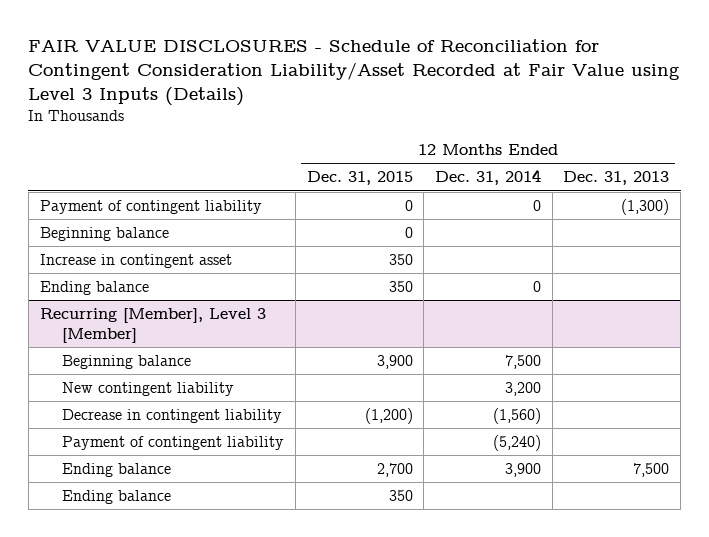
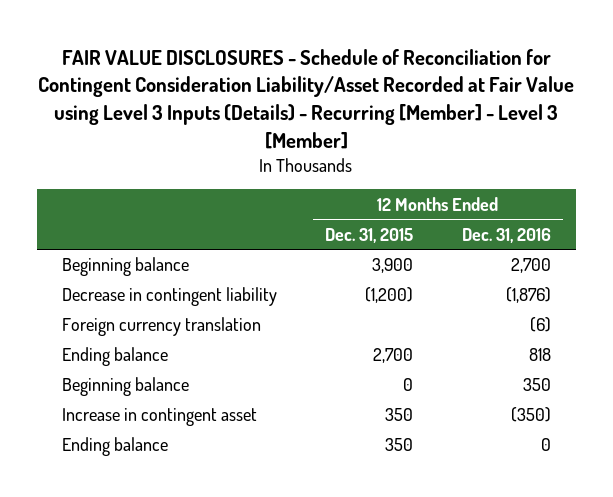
[28,39,681,107] FAIR VALUE DISCLOSURES - Schedule of Reconciliation for Contingent Consideration Liability/Asset Recorded at Fair Value using Level 3 Inputs (Details) -> [38,48,575,149] FAIR VALUE DISCLOSURES - Schedule of Reconciliation for Contingent Consideration Liability/Asset Recorded at Fair Value using Level 3 Inputs (Details) - Recurring [Member] - Level 3 [Member]
[435,169,542,186] Dec. 31, 2014 -> none
[563,171,670,186] Dec. 31, 2013 -> none
none -> [462,227,552,243] Dec. 31, 2016
[39,199,262,214] Payment of contingent liability -> none
[39,280,149,295] Ending balance -> none
[39,307,266,343] Recurring [Member], Level 3 [Member] -> none
[62,381,235,396] New contingent liability -> none
[62,435,285,450] Payment of contingent liability -> none
none -> [61,317,261,337] Foreign currency translation
[39,226,169,241] Beginning balance -> [61,377,189,397] Beginning balance
[39,253,232,268] Increase in contingent asset -> [61,408,257,427] Increase in contingent asset

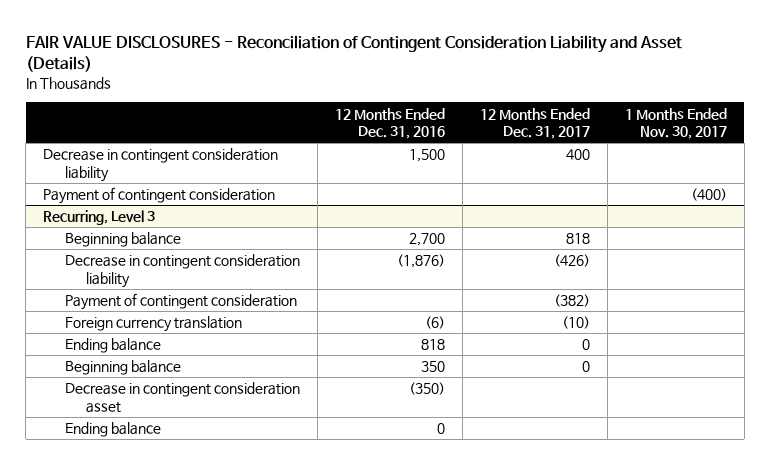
[38,48,575,149] FAIR VALUE DISCLOSURES - Schedule of Reconciliation for Contingent Consideration Liability/Asset Recorded at Fair Value using Level 3 Inputs (Details) - Recurring [Member] - Level 3 [Member] -> [25,34,682,73] FAIR VALUE DISCLOSURES - Reconciliation of Contingent Consideration Liability and Asset (Details)
[325,227,414,243] Dec. 31, 2015 -> none
none -> [479,107,590,139] 12 Months Ended Dec. 31, 2017
none -> [624,107,727,139] 1 Months Ended Nov. 30, 2017
none -> [43,148,279,182] Decrease in contingent consideration liability
none -> [43,187,276,205] Payment of contingent consideration
none -> [43,210,156,226] Recurring, Level 3
[61,287,277,307] Decrease in contingent liability -> [64,254,300,288] Decrease in contingent consideration liability
none -> [64,293,297,311] Payment of contingent consideration
[61,408,257,427] Increase in contingent asset -> [64,382,300,413] Decrease in contingent consideration asset

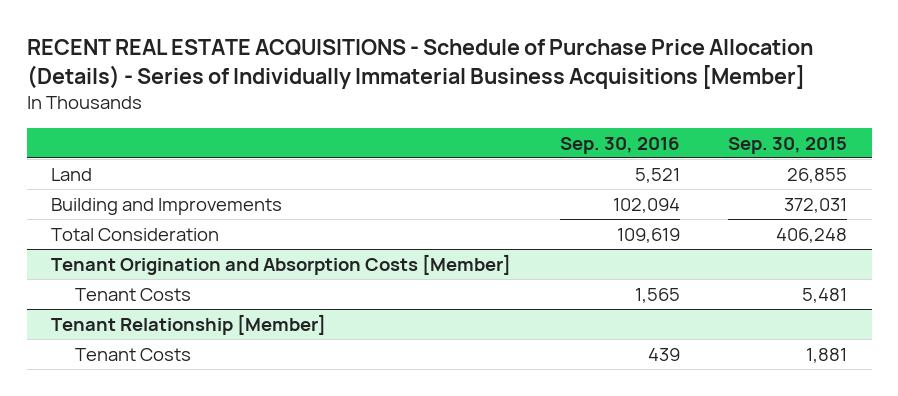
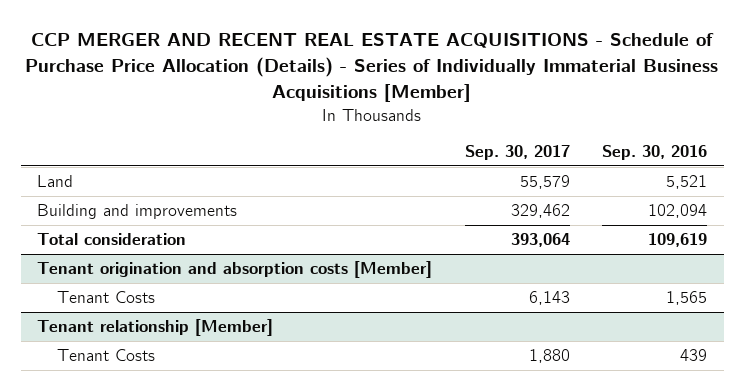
[26,39,813,90] RECENT REAL ESTATE ACQUISITIONS - Schedule of Purchase Price Allocation (Details) - Series of Individually Immaterial Business Acquisitions [Member] -> [25,33,719,103] CCP MERGER AND RECENT REAL ESTATE ACQUISITIONS - Schedule of Purchase Price Allocation (Details) - Series of Individually Immaterial Business Acquisitions [Member]
[728,136,848,154] Sep. 30, 2015 -> none
none -> [464,145,570,161] Sep. 30, 2017
[50,197,282,215] Building and Improvements -> [36,204,237,220] Building and improvements
[50,227,219,241] Total Consideration -> [36,233,186,246] Total consideration
[50,253,511,275] Tenant Origination and Absorption Costs [Member] -> [36,261,432,279] Tenant origination and absorption costs [Member]
[50,313,326,335] Tenant Relationship [Member] -> [36,319,273,337] Tenant relationship [Member]

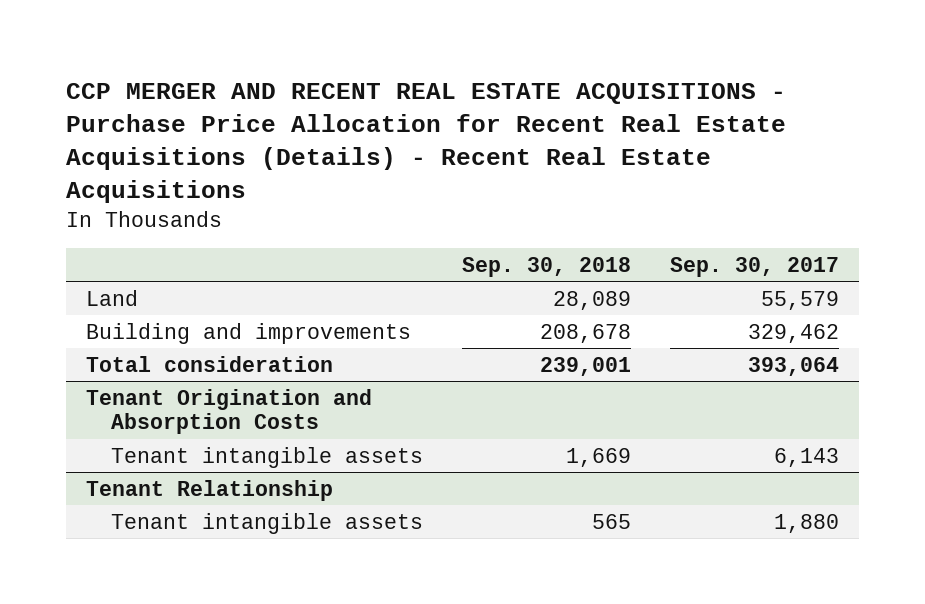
[25,33,719,103] CCP MERGER AND RECENT REAL ESTATE ACQUISITIONS - Schedule of Purchase Price Allocation (Details) - Series of Individually Immaterial Business Acquisitions [Member] -> [66,83,787,204] CCP MERGER AND RECENT REAL ESTATE ACQUISITIONS - Purchase Price Allocation for Recent Real Estate Acquisitions (Details) - Recent Real Estate Acquisitions
[602,145,708,161] Sep. 30, 2016 -> none
none -> [462,256,632,277] Sep. 30, 2018
[36,261,432,279] Tenant origination and absorption costs [Member] -> [85,388,372,435] Tenant Origination and Absorption Costs
[56,291,155,304] Tenant Costs -> [111,446,424,468] Tenant intangible assets
[36,319,273,337] Tenant relationship [Member] -> [85,479,333,501] Tenant Relationship
[56,349,155,362] Tenant Costs -> [111,512,424,534] Tenant intangible assets

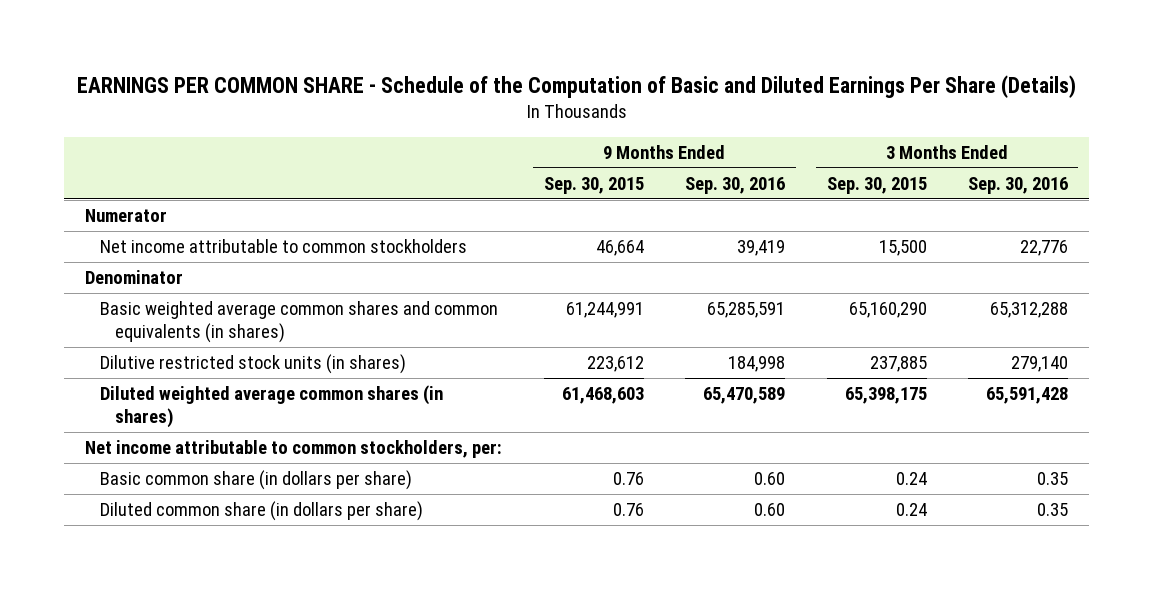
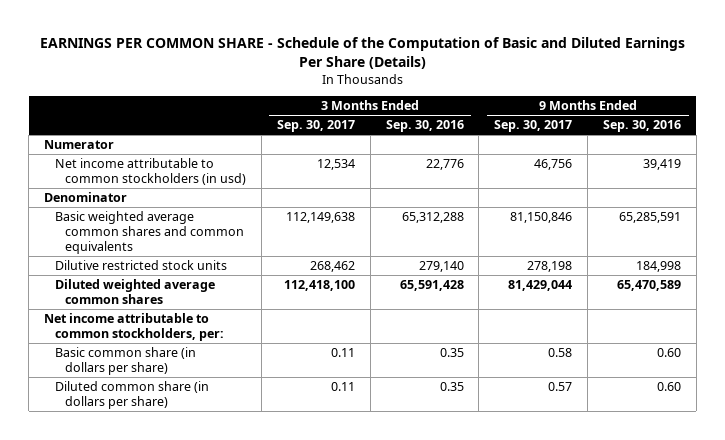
[543,176,644,194] Sep. 30, 2015 -> none
[826,176,927,194] Sep. 30, 2015 -> none
none -> [276,120,355,133] Sep. 30, 2017
none -> [494,120,573,133] Sep. 30, 2017
[100,239,468,254] Net income attributable to common stockholders -> [54,157,247,186] Net income attributable to common stockholders (in usd)
[100,301,499,343] Basic weighted average common shares and common equivalents (in shares) -> [54,210,245,255] Basic weighted average common shares and common equivalents
[100,354,407,375] Dilutive restricted stock units (in shares) -> [54,259,227,270] Dilutive restricted stock units
[100,385,444,428] Diluted weighted average common shares (in shares) -> [54,278,215,305] Diluted weighted average common shares

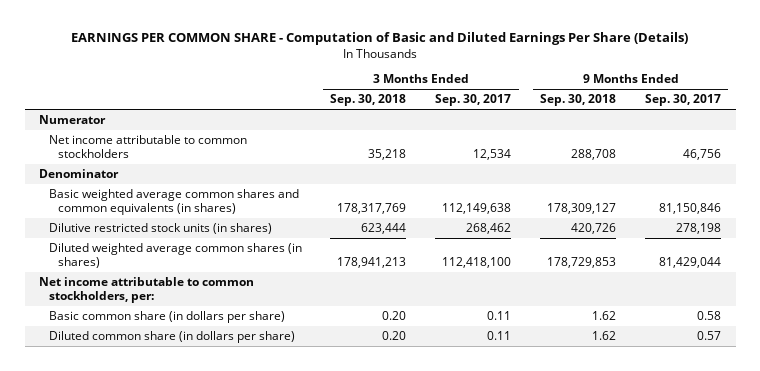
[39,37,685,70] EARNINGS PER COMMON SHARE - Schedule of the Computation of Basic and Diluted Earnings Per Share (Details) -> [71,32,689,46] EARNINGS PER COMMON SHARE - Computation of Basic and Diluted Earnings Per Share (Details)
[385,120,464,133] Sep. 30, 2016 -> none
[602,120,681,133] Sep. 30, 2016 -> none
none -> [330,94,407,107] Sep. 30, 2018
none -> [540,94,617,107] Sep. 30, 2018
[54,157,247,186] Net income attributable to common stockholders (in usd) -> [48,135,247,159] Net income attributable to common stockholders
[54,210,245,255] Basic weighted average common shares and common equivalents -> [48,189,299,216] Basic weighted average common shares and common equivalents (in shares)
[54,259,227,270] Dilutive restricted stock units -> [48,223,272,235] Dilutive restricted stock units (in shares)
[54,278,215,305] Diluted weighted average common shares -> [48,243,302,269] Diluted weighted average common shares (in shares)

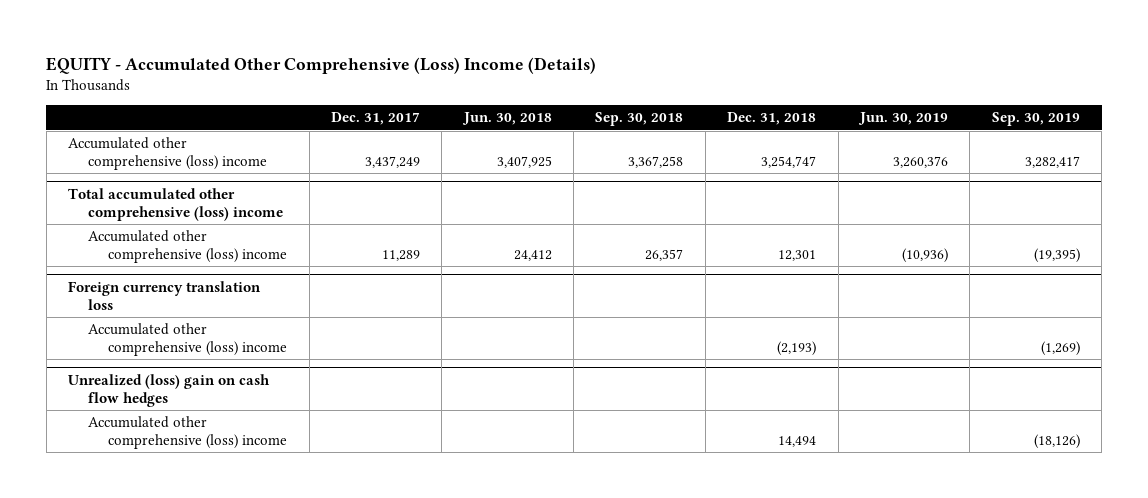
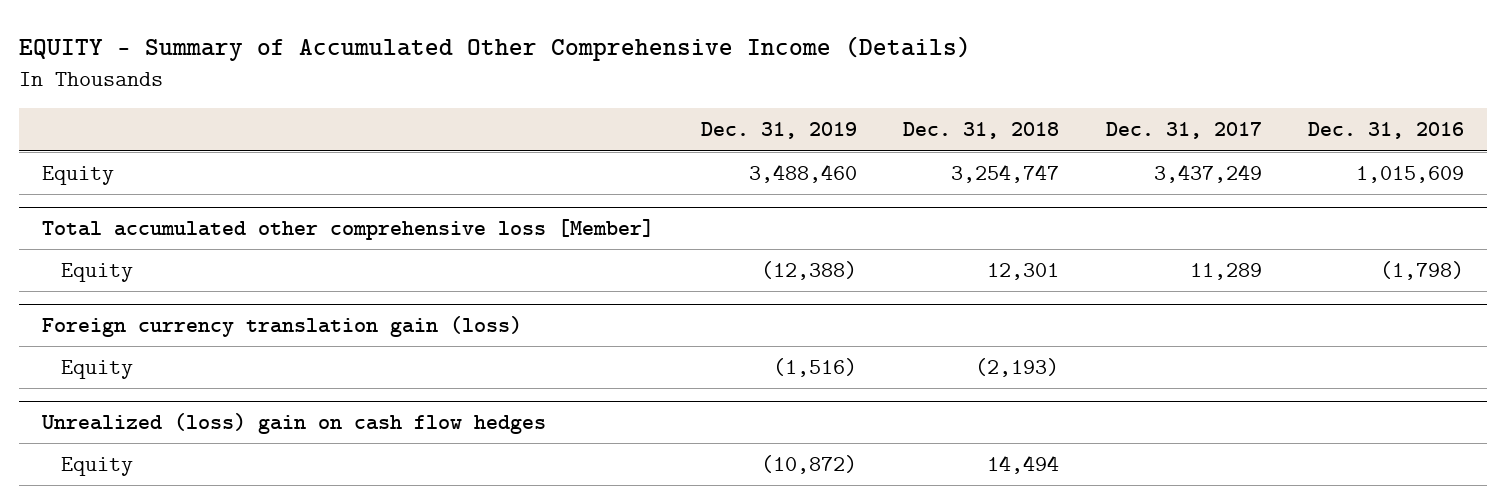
[46,56,597,74] EQUITY - Accumulated Other Comprehensive (Loss) Income (Details) -> [19,35,972,61] EQUITY - Summary of Accumulated Other Comprehensive Income (Details)
[461,112,552,126] Jun. 30, 2018 -> none
[595,112,684,127] Sep. 30, 2018 -> none
[858,112,949,126] Jun. 30, 2019 -> none
[991,112,1080,127] Sep. 30, 2019 -> none
none -> [700,122,857,140] Dec. 31, 2019
none -> [1307,122,1464,140] Dec. 31, 2016
[67,137,268,170] Accumulated other comprehensive (loss) income -> [42,166,115,186] Equity
[67,188,284,221] Total accumulated other comprehensive (loss) income -> [42,219,655,241] Total accumulated other comprehensive loss [Member]
[88,230,288,263] Accumulated other comprehensive (loss) income -> [60,263,133,283] Equity
[67,281,261,310] Foreign currency translation loss -> [42,316,523,338] Foreign currency translation gain (loss)
[88,323,288,356] Accumulated other comprehensive (loss) income -> [60,360,133,380] Equity
[88,416,288,449] Accumulated other comprehensive (loss) income -> [60,457,133,477] Equity

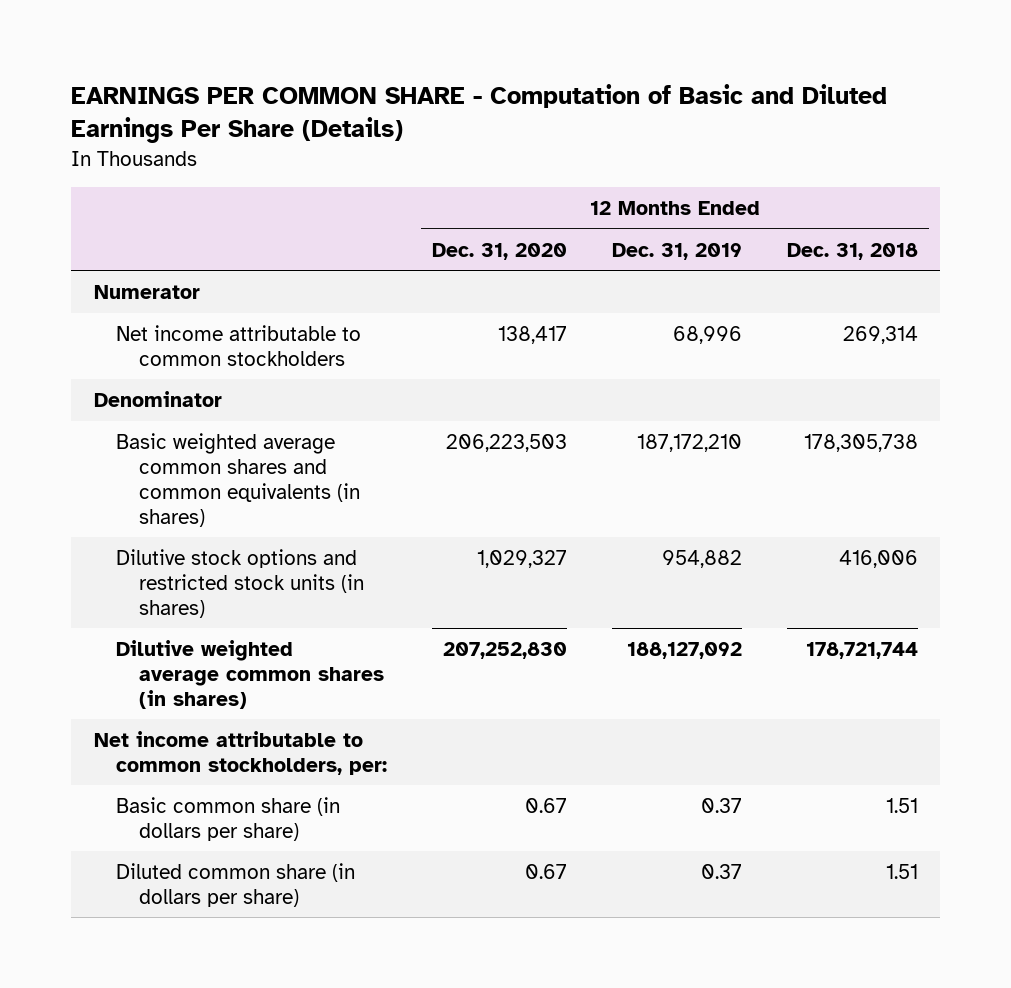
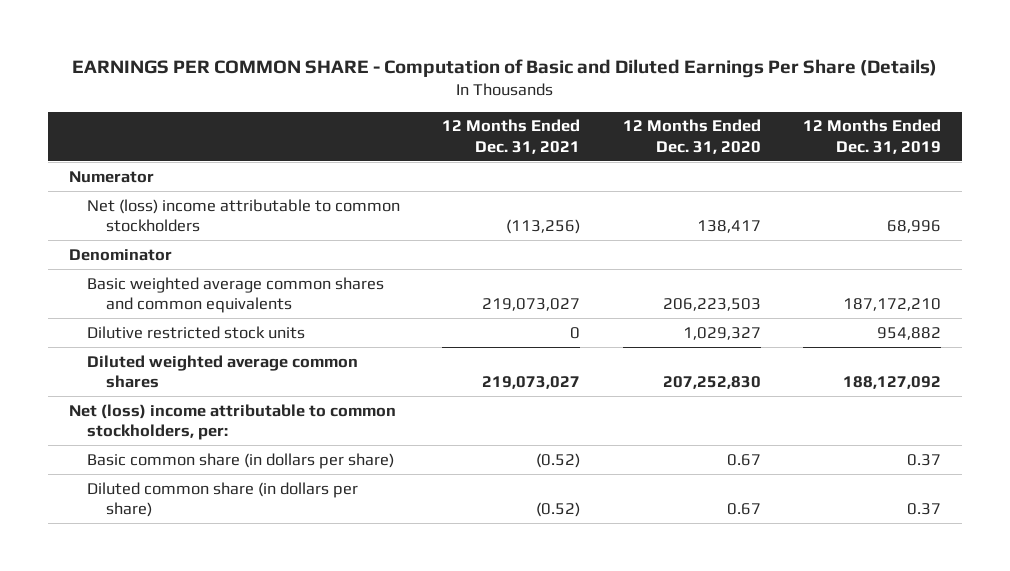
[786,242,918,260] Dec. 31, 2018 -> none
none -> [442,119,581,154] 12 Months Ended Dec. 31, 2021
[116,324,362,366] Net income attributable to common stockholders -> [87,198,401,233] Net (loss) income attributable to common stockholders
[116,432,360,527] Basic weighted average common shares and common equivalents (in shares) -> [87,276,385,314] Basic weighted average common shares and common equivalents
[116,548,364,618] Dilutive stock options and restricted stock units (in shares) -> [87,325,306,339] Dilutive restricted stock units
[116,639,384,709] Dilutive weighted average common shares (in shares) -> [87,354,359,389] Diluted weighted average common shares
[93,730,388,775] Net income attributable to common stockholders, per: -> [68,403,396,441] Net (loss) income attributable to common stockholders, per:

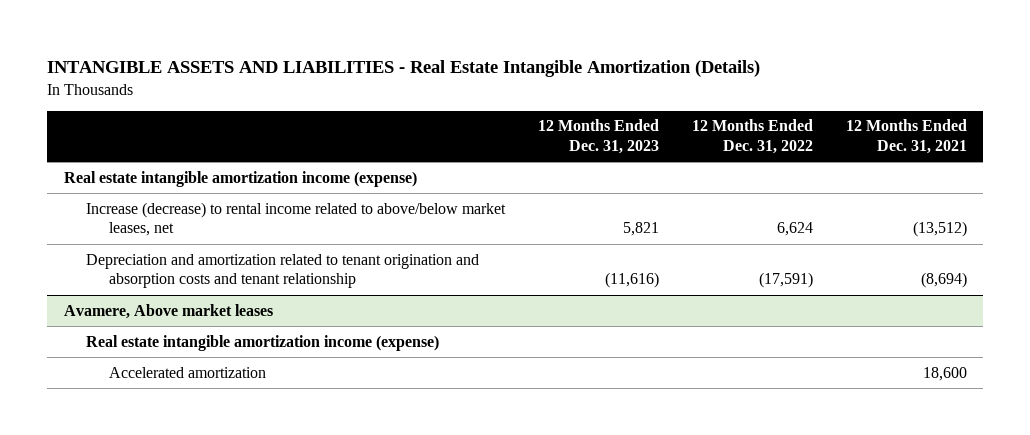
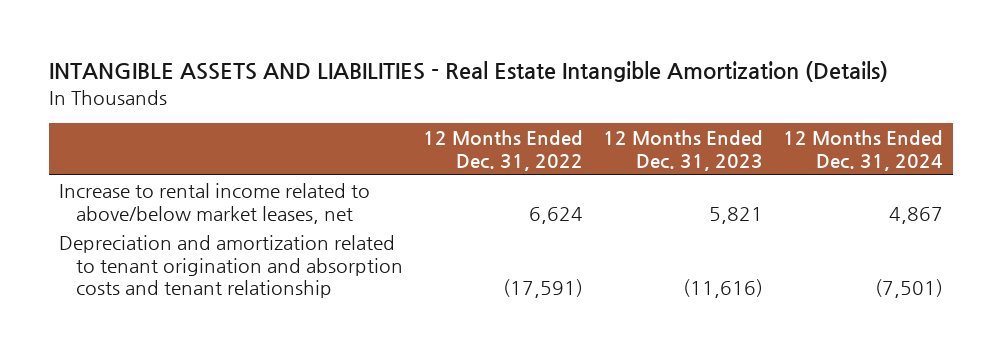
[845,119,967,155] 12 Months Ended Dec. 31, 2021 -> none
none -> [783,130,944,171] 12 Months Ended Dec. 31, 2024
[63,170,417,187] Real estate intangible amortization income (expense) -> none
[86,201,507,237] Increase (decrease) to rental income related to above/below market leases, net -> [58,183,370,224] Increase to rental income related to above/below market leases, net
[63,303,273,319] Avamere, Above market leases -> none
[86,334,440,351] Real estate intangible amortization income (expense) -> none
[108,366,266,378] Accelerated amortization -> none

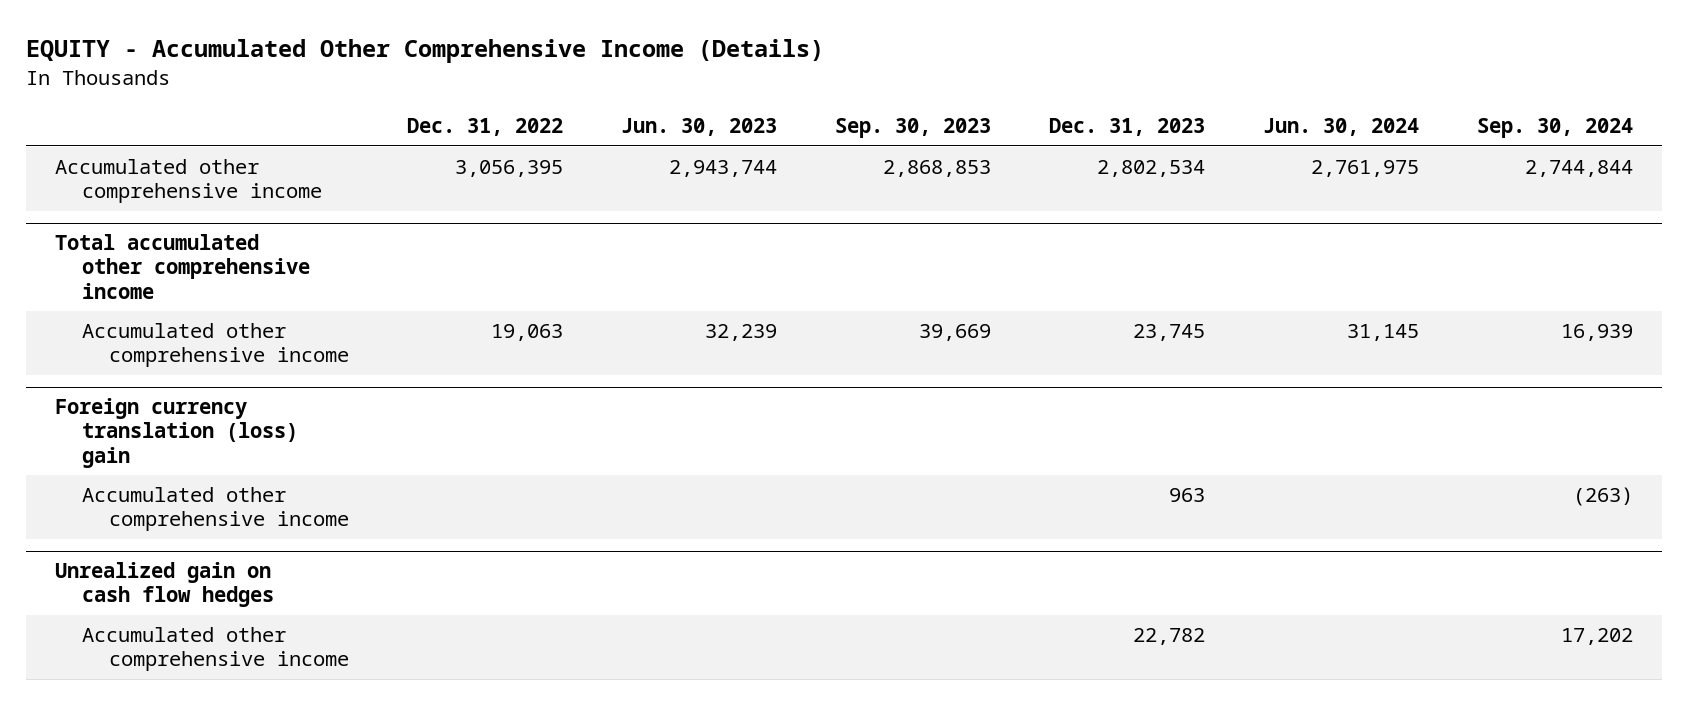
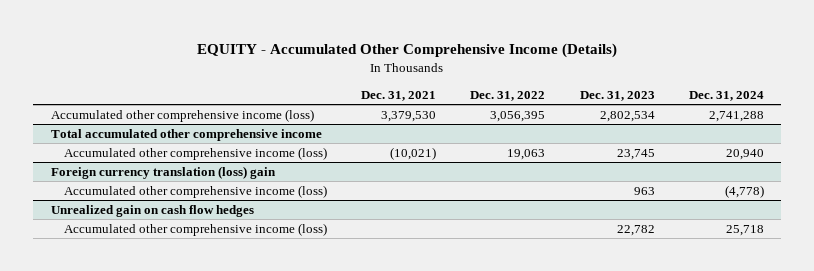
[620,118,777,137] Jun. 30, 2023 -> none
[834,118,991,139] Sep. 30, 2023 -> none
[1262,118,1419,137] Jun. 30, 2024 -> none
[1476,118,1633,139] Sep. 30, 2024 -> none
none -> [361,90,437,101] Dec. 31, 2021
none -> [688,90,764,101] Dec. 31, 2024
[54,159,322,204] Accumulated other comprehensive income -> [50,108,314,122] Accumulated other comprehensive income (loss)
[81,323,349,368] Accumulated other comprehensive income -> [63,146,327,160] Accumulated other comprehensive income (loss)
[81,487,349,532] Accumulated other comprehensive income -> [63,184,327,198] Accumulated other comprehensive income (loss)
[81,627,349,672] Accumulated other comprehensive income -> [63,222,327,236] Accumulated other comprehensive income (loss)

